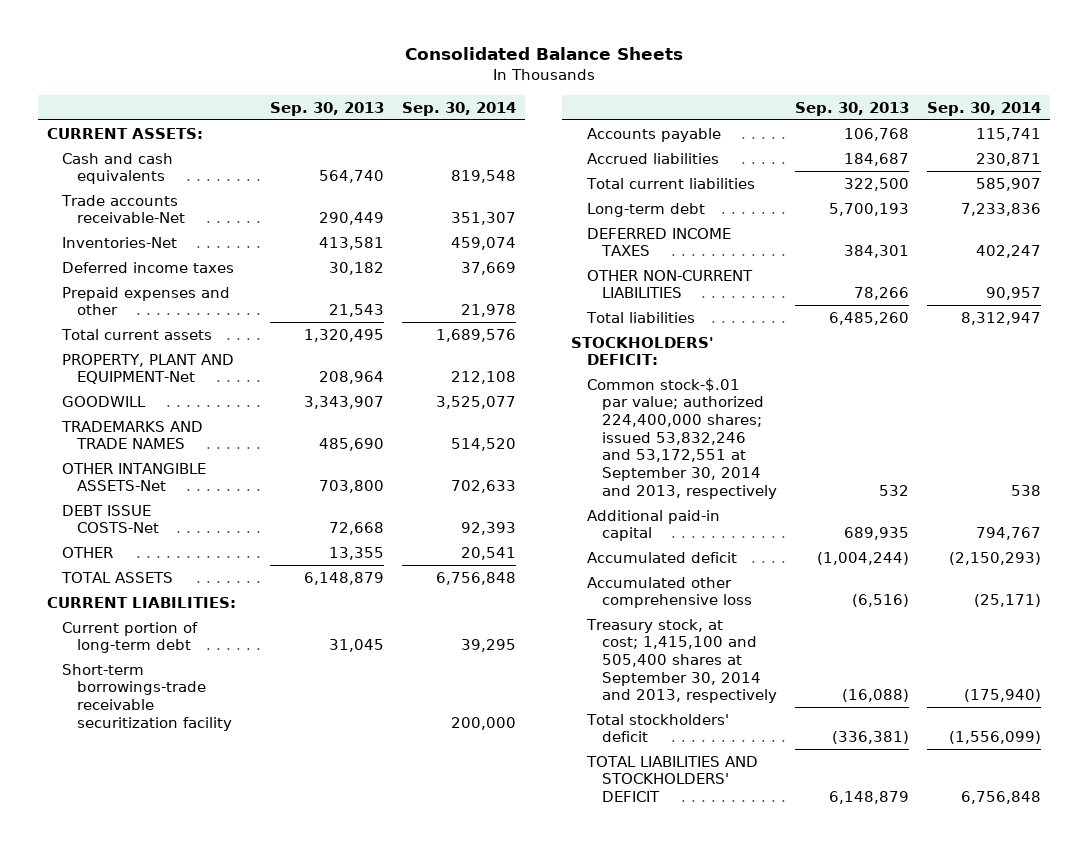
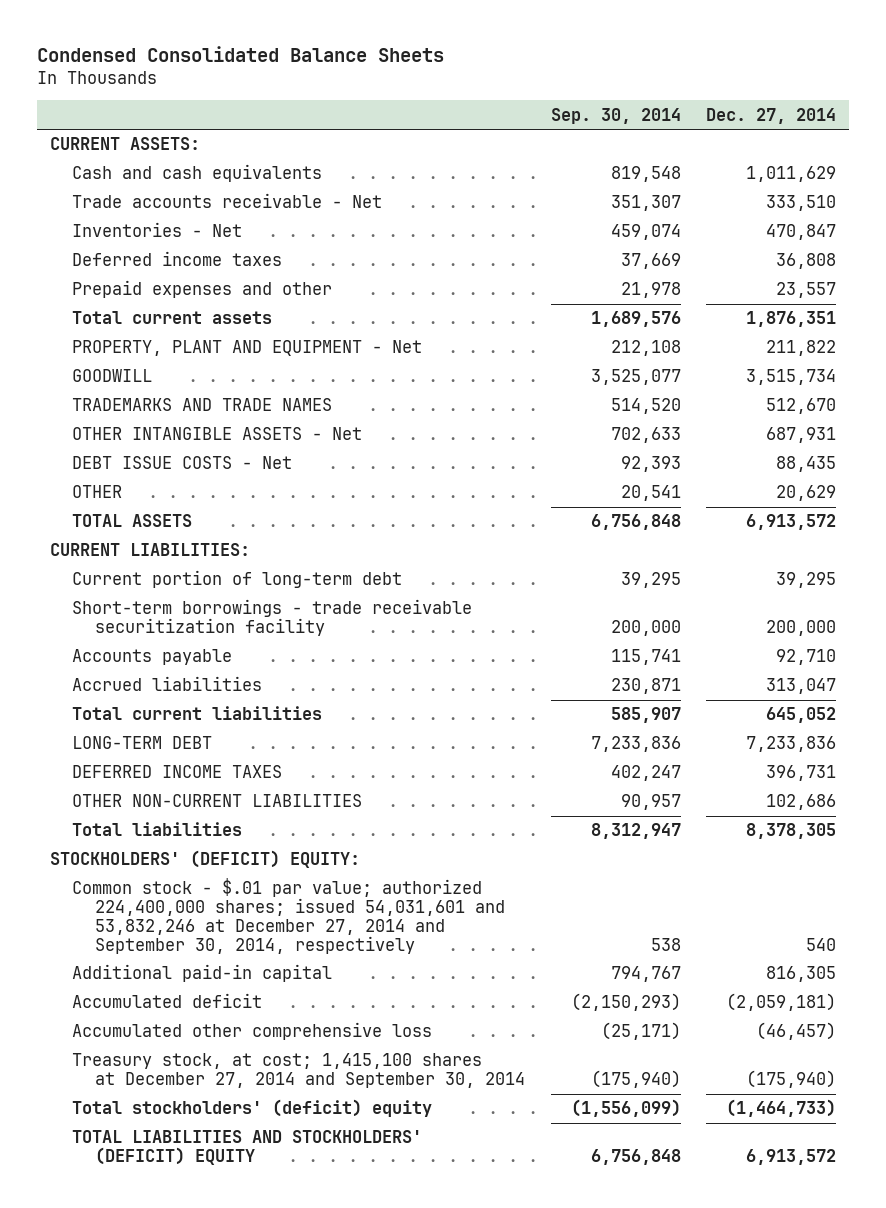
[404,47,683,61] Consolidated Balance Sheets -> [36,45,444,62] Condensed Consolidated Balance Sheets
[270,101,385,116] Sep. 30, 2013 -> none
none -> [706,107,837,124] Dec. 27, 2014
[60,194,186,224] Trade accounts receivable-Net -> [72,193,383,209] Trade accounts receivable - Net
[61,236,177,248] Inventories-Net -> [72,222,243,238] Inventories - Net
[61,353,234,385] PROPERTY, PLANT AND EQUIPMENT-Net -> [72,340,423,357] PROPERTY, PLANT AND EQUIPMENT - Net
[61,462,206,492] OTHER INTANGIBLE ASSETS-Net -> [72,427,363,441] OTHER INTANGIBLE ASSETS - Net
[61,504,160,534] DEBT ISSUE COSTS-Net -> [72,456,293,470] DEBT ISSUE COSTS - Net
[61,663,233,731] Short-term borrowings-trade receivable securitization facility -> [72,599,473,637] Short-term borrowings - trade receivable securitization facility
[586,202,705,217] Long-term debt -> [72,736,213,750] LONG-TERM DEBT
[571,336,715,366] STOCKHOLDERS' DEFICIT: -> [49,850,360,869] STOCKHOLDERS' (DEFICIT) EQUITY:
[586,377,777,499] Common stock-$.01 par value; authorized 224,400,000 shares; issued 53,832,246 and 53,172,551 at September 30, 2014 and 2013, respectively -> [72,878,505,954] Common stock - $.01 par value; authorized 224,400,000 shares; issued 54,031,601 and 53,832,246 at December 27, 2014 and September 30, 2014, respectively
[585,618,777,704] Treasury stock, at cost; 1,415,100 and 505,400 shares at September 30, 2014 and 2013, respectively -> [72,1053,525,1089] Treasury stock, at cost; 1,415,100 shares at December 27, 2014 and September 30, 2014
[585,713,729,743] Total stockholders' deficit -> [72,1099,433,1118] Total stockholders' (deficit) equity
[585,755,758,803] TOTAL LIABILITIES AND STOCKHOLDERS' DEFICIT -> [72,1130,423,1166] TOTAL LIABILITIES AND STOCKHOLDERS' (DEFICIT) EQUITY

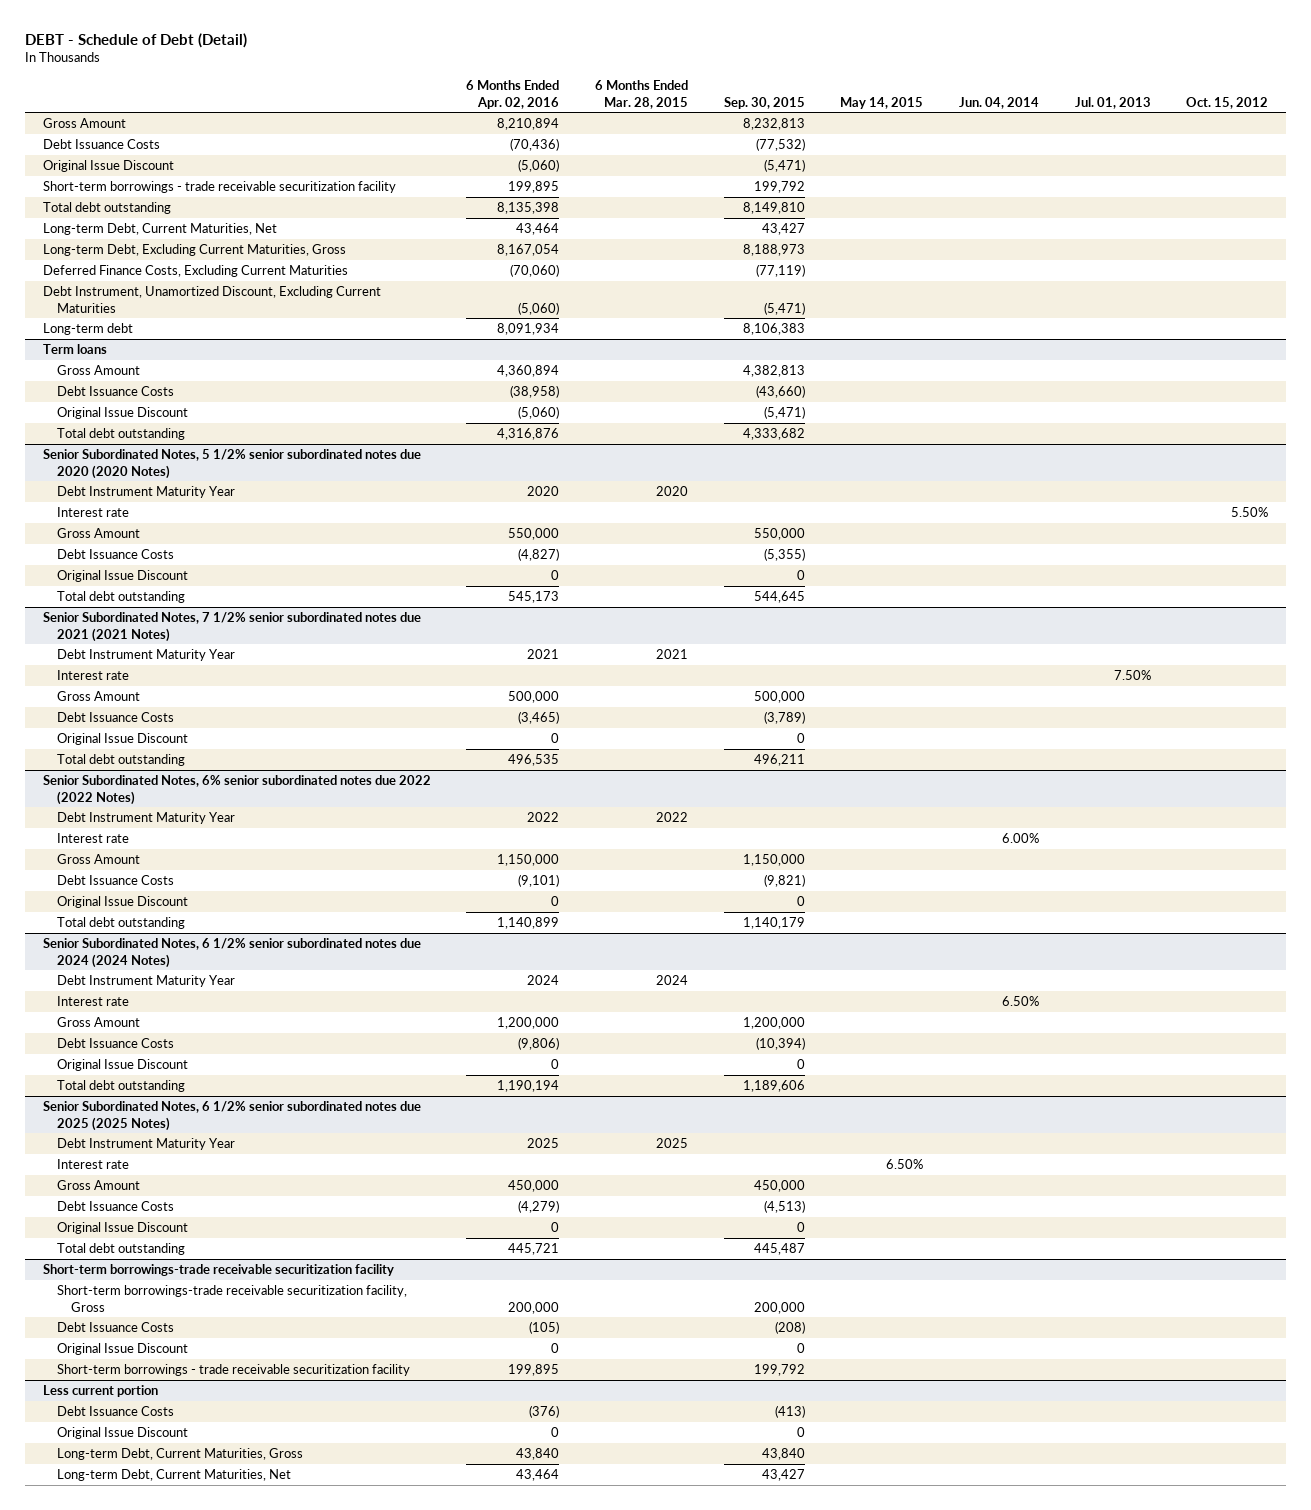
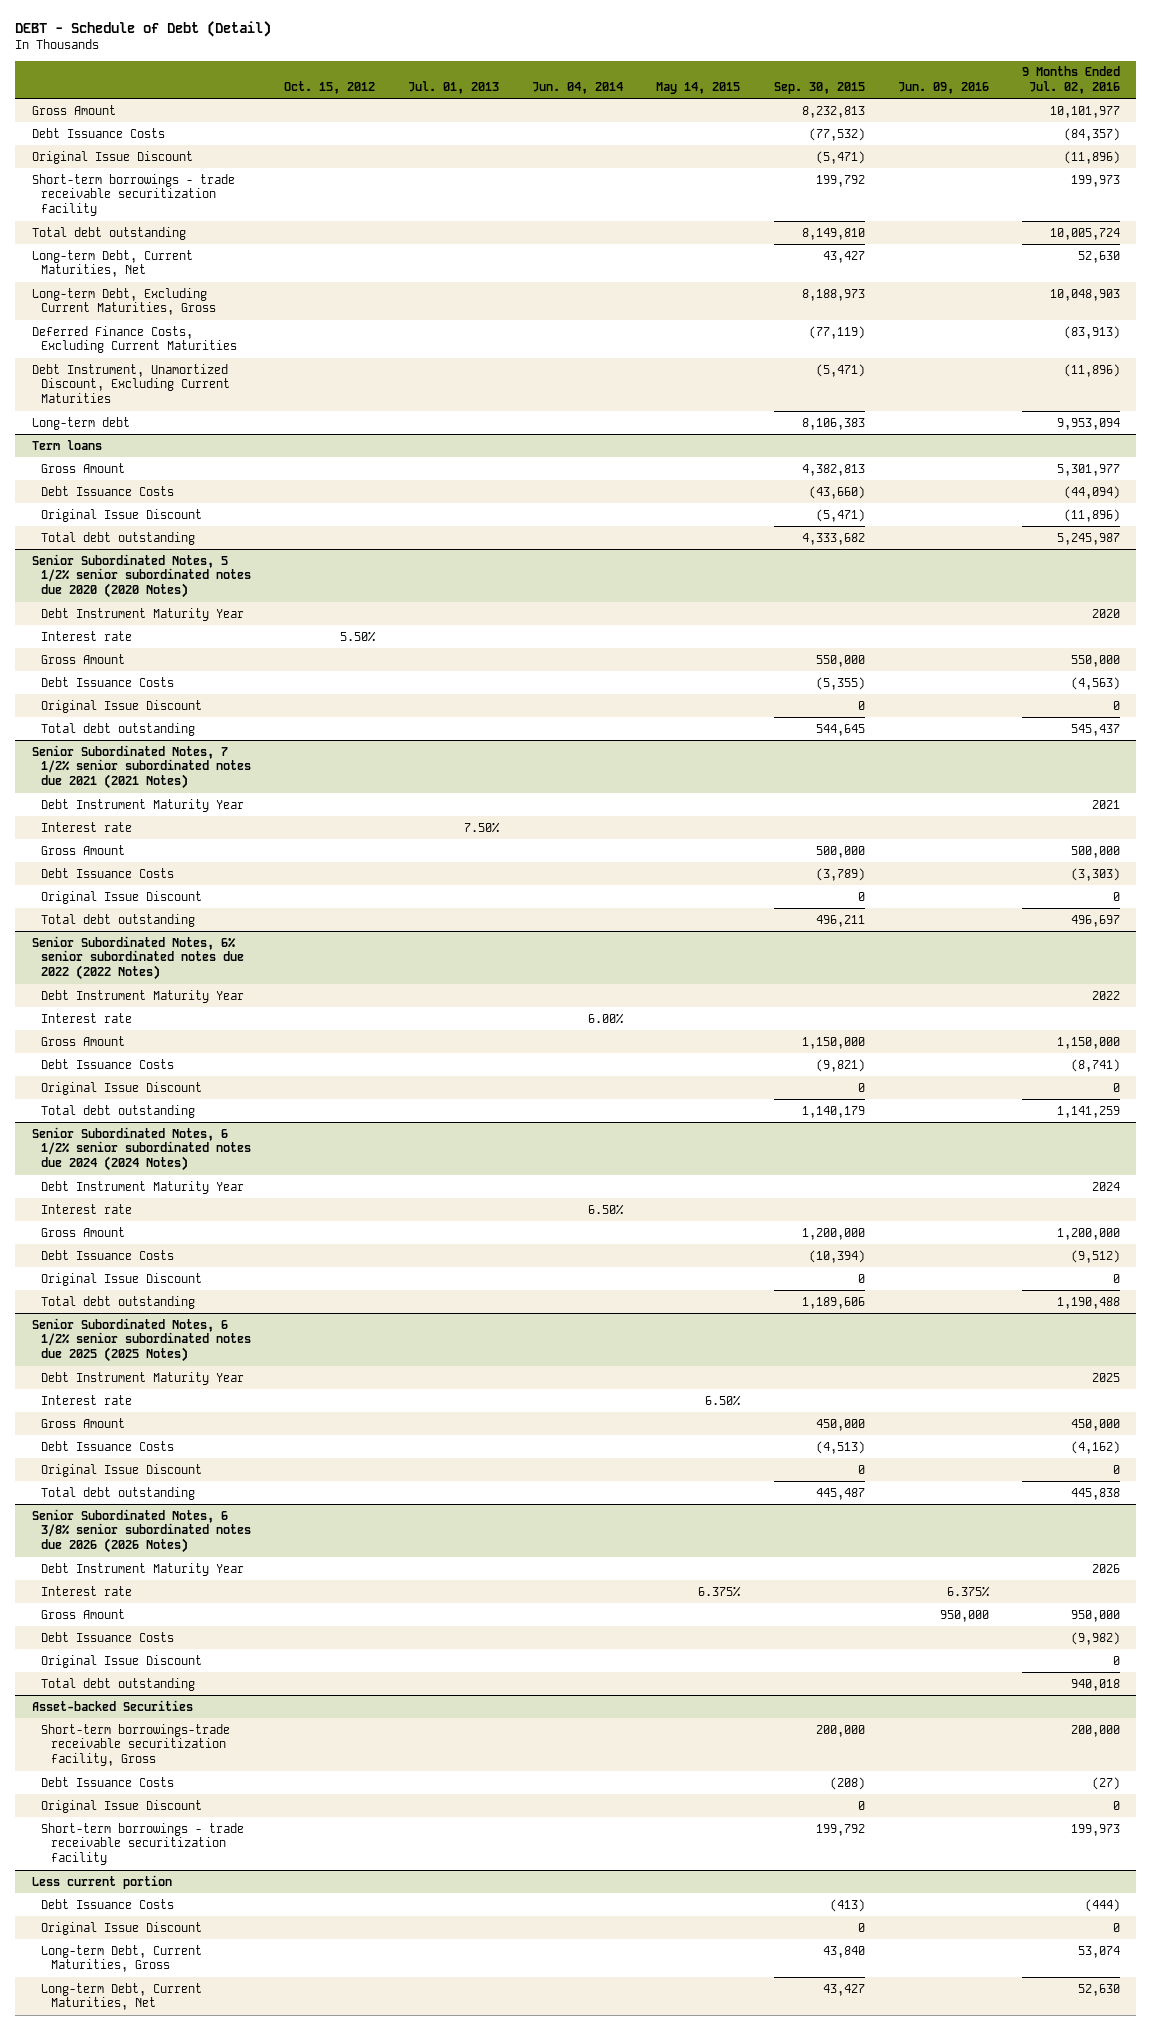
[466,80,560,109] 6 Months Ended Apr. 02, 2016 -> none
[594,80,688,109] 6 Months Ended Mar. 28, 2015 -> none
none -> [897,82,989,95] Jun. 09, 2016
none -> [1021,66,1120,95] 9 Months Ended Jul. 02, 2016
[42,1263,394,1276] Short-term borrowings-trade receivable securitization facility -> none
none -> [31,1508,252,1554] Senior Subordinated Notes, 6 3/8% senior subordinated notes due 2026 (2026 Notes)
none -> [41,1562,245,1576] Debt Instrument Maturity Year
none -> [41,1585,133,1596] Interest rate
none -> [41,1608,126,1619] Gross Amount
none -> [41,1631,175,1642] Debt Issuance Costs
none -> [41,1654,203,1668] Original Issue Discount
none -> [41,1677,196,1691] Total debt outstanding
none -> [31,1699,193,1711] Asset-backed Securities

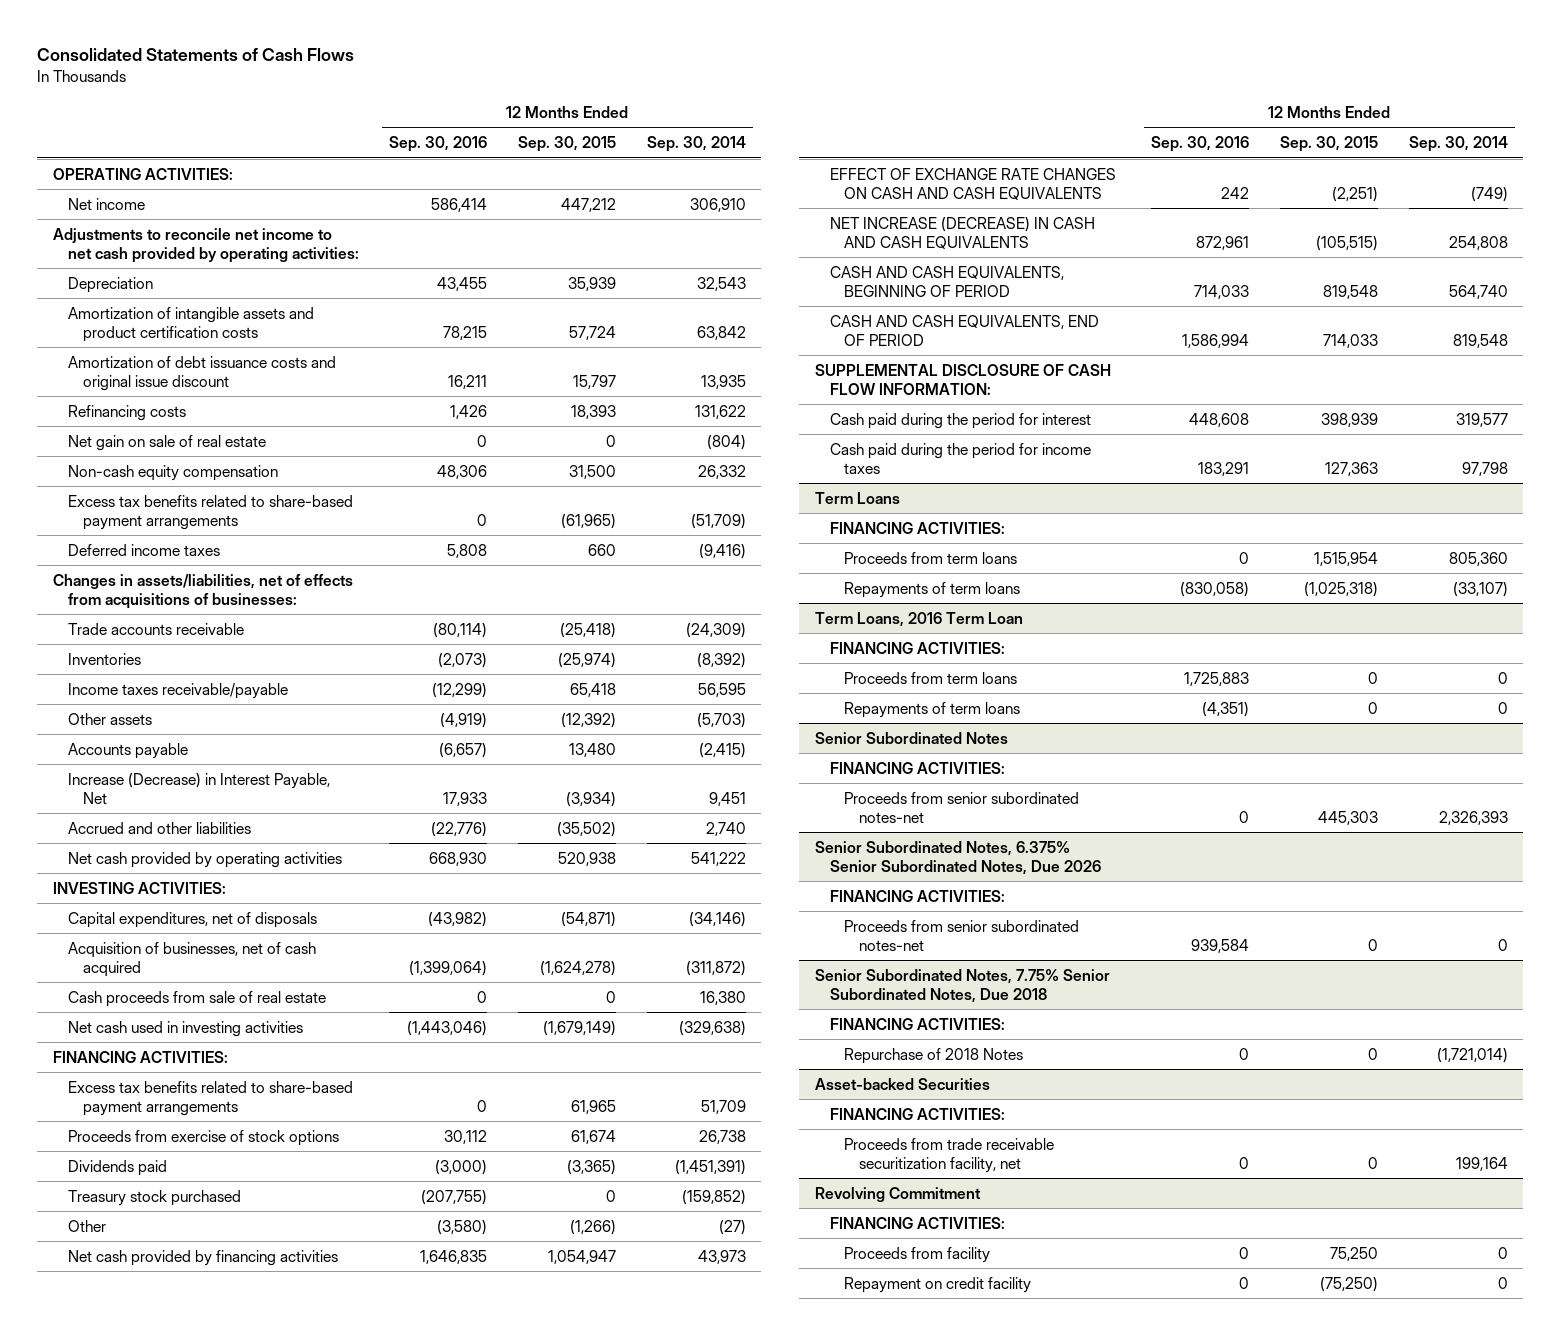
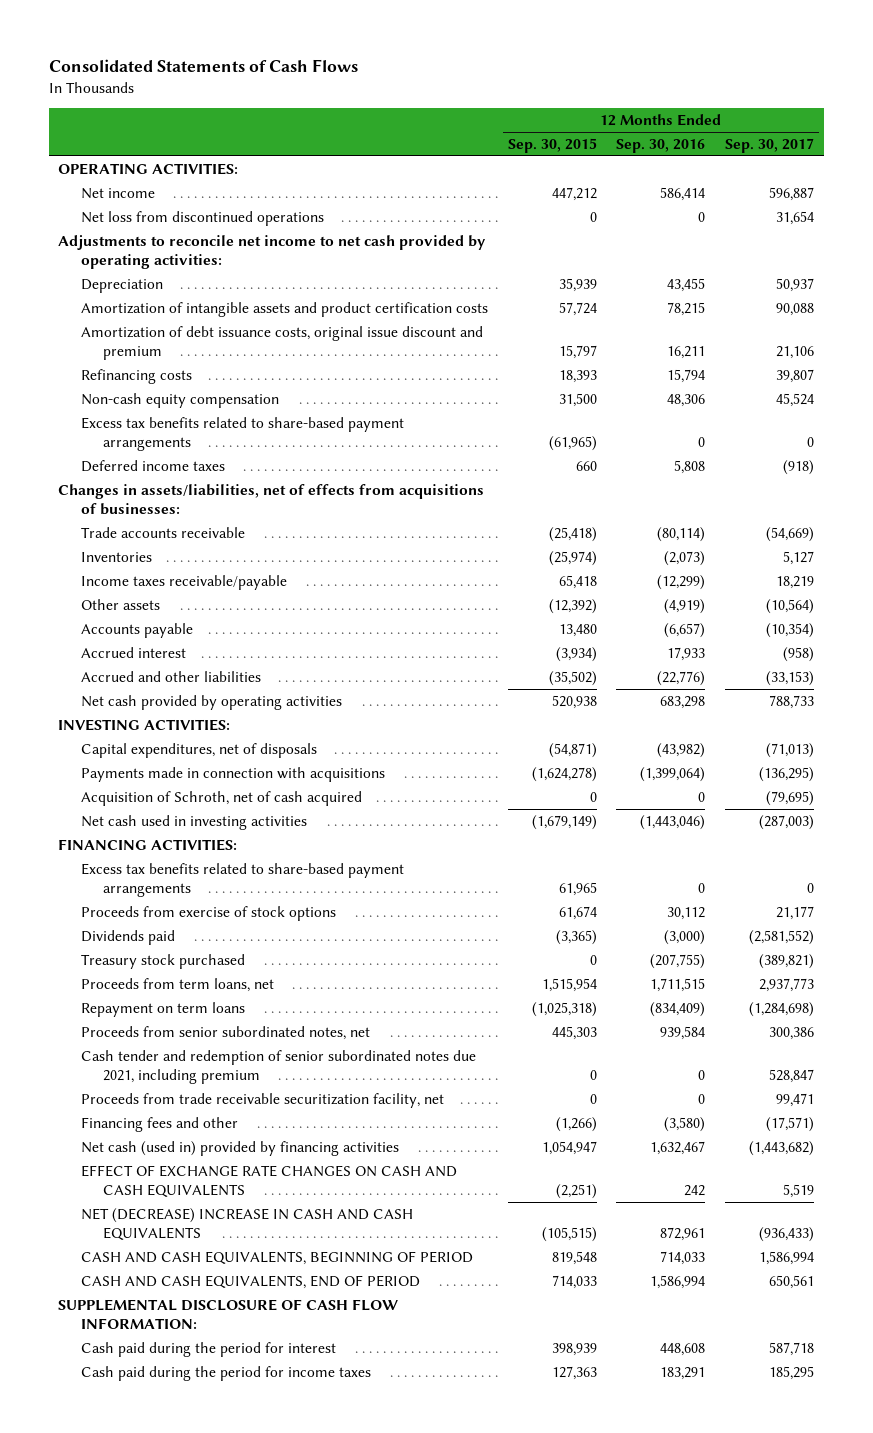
[646,136,746,153] Sep. 30, 2014 -> none
none -> [725,137,815,153] Sep. 30, 2017
none -> [80,210,324,226] Net loss from discontinued operations
[67,434,266,451] Net gain on sale of real estate -> none
[67,355,336,391] Amortization of debt issuance costs and original issue discount -> [80,325,483,361] Amortization of debt issuance costs, original issue discount and premium
[450,404,488,419] 1,426 -> [667,368,706,383] 15,794
[67,772,330,804] Increase (Decrease) in Interest Payable, Net -> [80,646,186,658] Accrued interest
[429,851,488,866] 668,930 -> [660,695,706,709] 683,298
[67,990,326,1007] Cash proceeds from sale of real estate -> none
[67,941,316,977] Acquisition of businesses, net of cash acquired -> [80,766,385,782] Payments made in connection with acquisitions
none -> [80,790,362,806] Acquisition of Schroth, net of cash acquired
none -> [80,977,274,992] Proceeds from term loans, net
none -> [80,1001,245,1017] Repayment on term loans
none -> [80,1025,370,1040] Proceeds from senior subordinated notes, net
none -> [80,1049,476,1085] Cash tender and redemption of senior subordinated notes due 2021, including premium
none -> [80,1092,444,1108] Proceeds from trade receivable securitization facility, net
[67,1219,106,1232] Other -> [80,1116,238,1132] Financing fees and other
[67,1249,338,1266] Net cash provided by financing activities -> [80,1140,399,1156] Net cash (used in) provided by financing activities
[420,1249,488,1264] 1,646,835 -> [650,1140,706,1155] 1,632,467
[829,216,1095,249] NET INCREASE (DECREASE) IN CASH AND CASH EQUIVALENTS -> [80,1207,413,1242] NET (DECREASE) INCREASE IN CASH AND CASH EQUIVALENTS
[814,491,900,504] Term Loans -> none
[829,521,1005,534] FINANCING ACTIVITIES: -> none
[844,551,1018,564] Proceeds from term loans -> none
[844,581,1021,598] Repayments of term loans -> none
[814,611,1023,627] Term Loans, 2016 Term Loan -> none
[829,641,1005,654] FINANCING ACTIVITIES: -> none
[844,671,1018,684] Proceeds from term loans -> none
[844,701,1021,718] Repayments of term loans -> none
[814,731,1008,744] Senior Subordinated Notes -> none
[829,761,1005,774] FINANCING ACTIVITIES: -> none
[844,791,1080,823] Proceeds from senior subordinated notes-net -> none
[814,840,1101,875] Senior Subordinated Notes, 6.375% Senior Subordinated Notes, Due 2026 -> none
[829,889,1005,902] FINANCING ACTIVITIES: -> none
[844,919,1080,951] Proceeds from senior subordinated notes-net -> none
[814,968,1110,1003] Senior Subordinated Notes, 7.75% Senior Subordinated Notes, Due 2018 -> none
[829,1017,1005,1030] FINANCING ACTIVITIES: -> none
[844,1047,1024,1064] Repurchase of 2018 Notes -> none
[814,1077,990,1090] Asset-backed Securities -> none
[829,1107,1005,1120] FINANCING ACTIVITIES: -> none
[844,1137,1055,1173] Proceeds from trade receivable securitization facility, net -> none
[814,1186,981,1202] Revolving Commitment -> none
[829,1216,1005,1229] FINANCING ACTIVITIES: -> none
[844,1246,991,1263] Proceeds from facility -> none
[844,1276,1032,1293] Repayment on credit facility -> none

